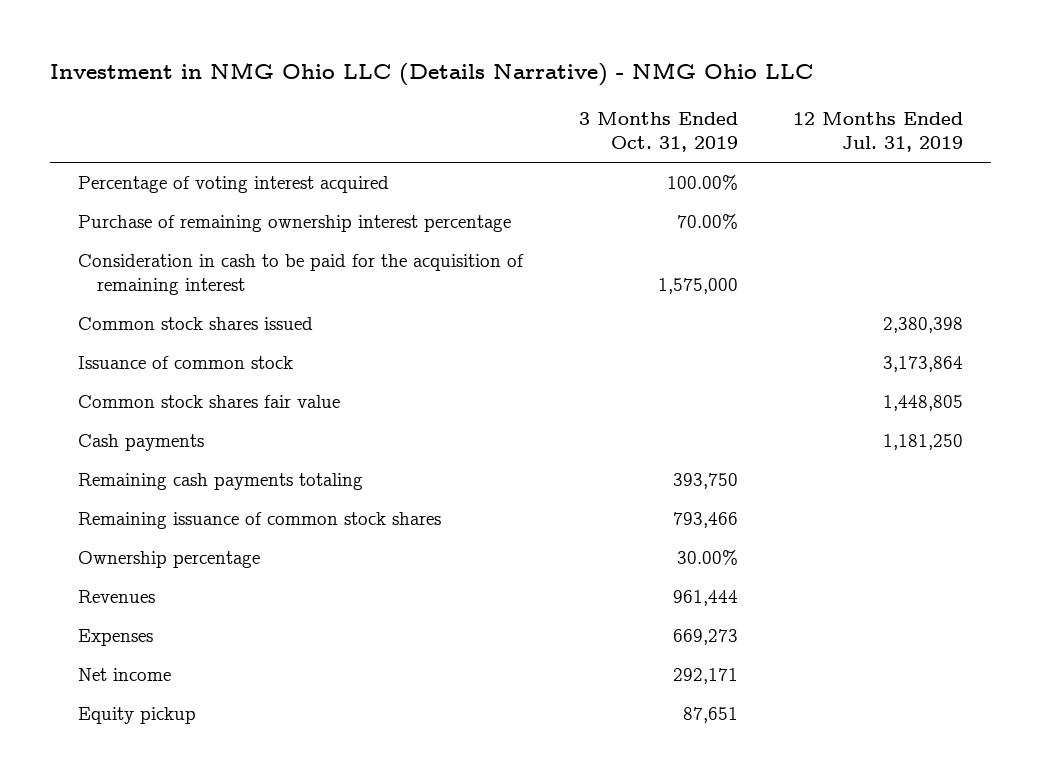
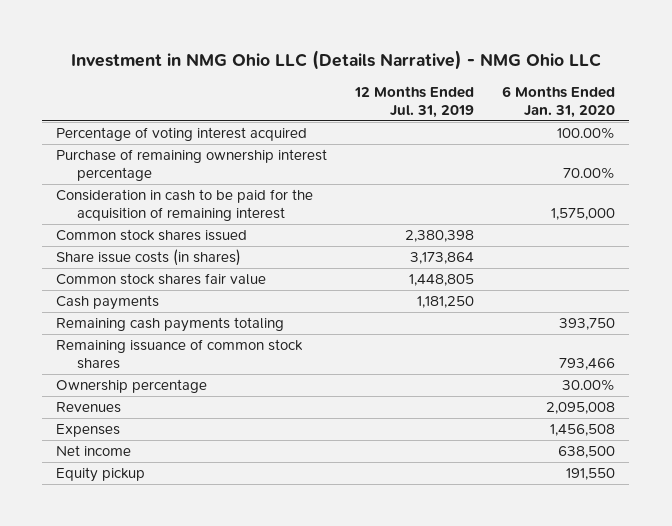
[578,111,738,153] 3 Months Ended Oct. 31, 2019 -> none
none -> [502,85,616,118] 6 Months Ended Jan. 31, 2020
[77,356,293,370] Issuance of common stock -> [56,249,242,267] Share issue costs (in shares)

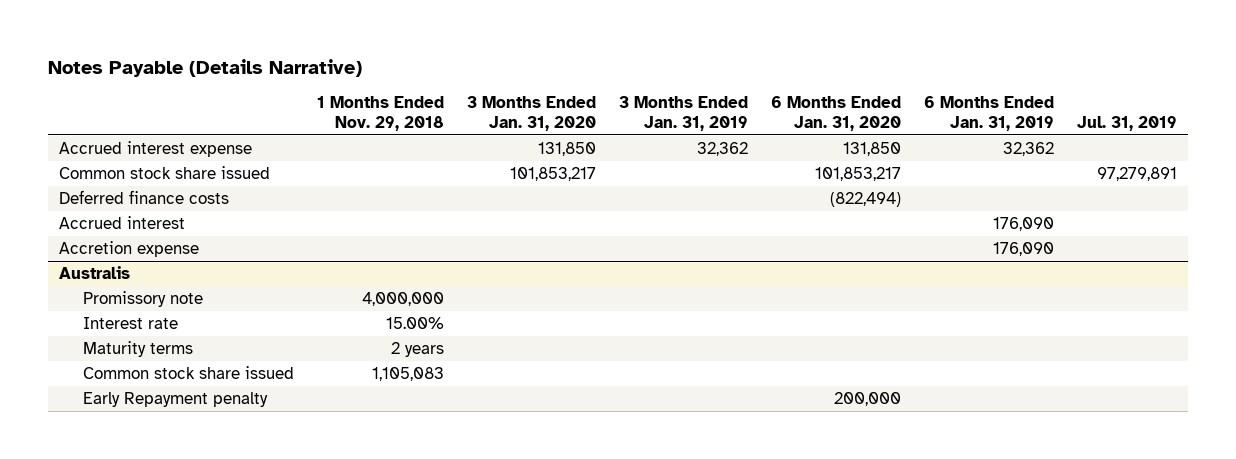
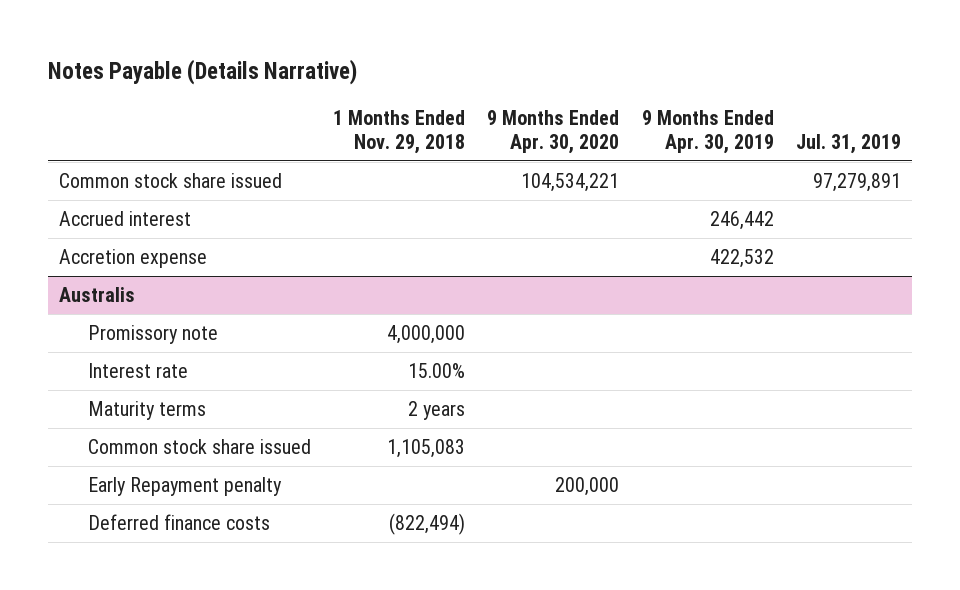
[467,96,597,132] 3 Months Ended Jan. 31, 2020 -> none
[619,96,749,132] 3 Months Ended Jan. 31, 2019 -> none
[770,96,901,132] 6 Months Ended Jan. 31, 2020 -> none
[923,96,1054,132] 6 Months Ended Jan. 31, 2019 -> none
none -> [487,110,620,154] 9 Months Ended Apr. 30, 2020
none -> [641,110,774,154] 9 Months Ended Apr. 30, 2019
[58,141,252,158] Accrued interest expense -> none
[58,190,229,205] Deferred finance costs -> none
none -> [87,514,270,531] Deferred finance costs

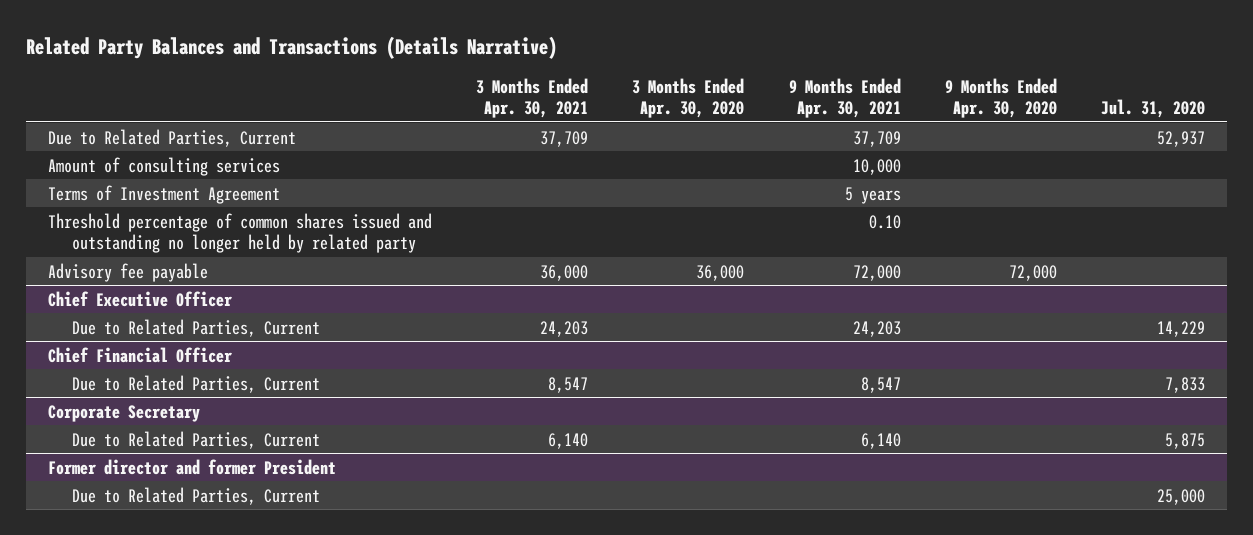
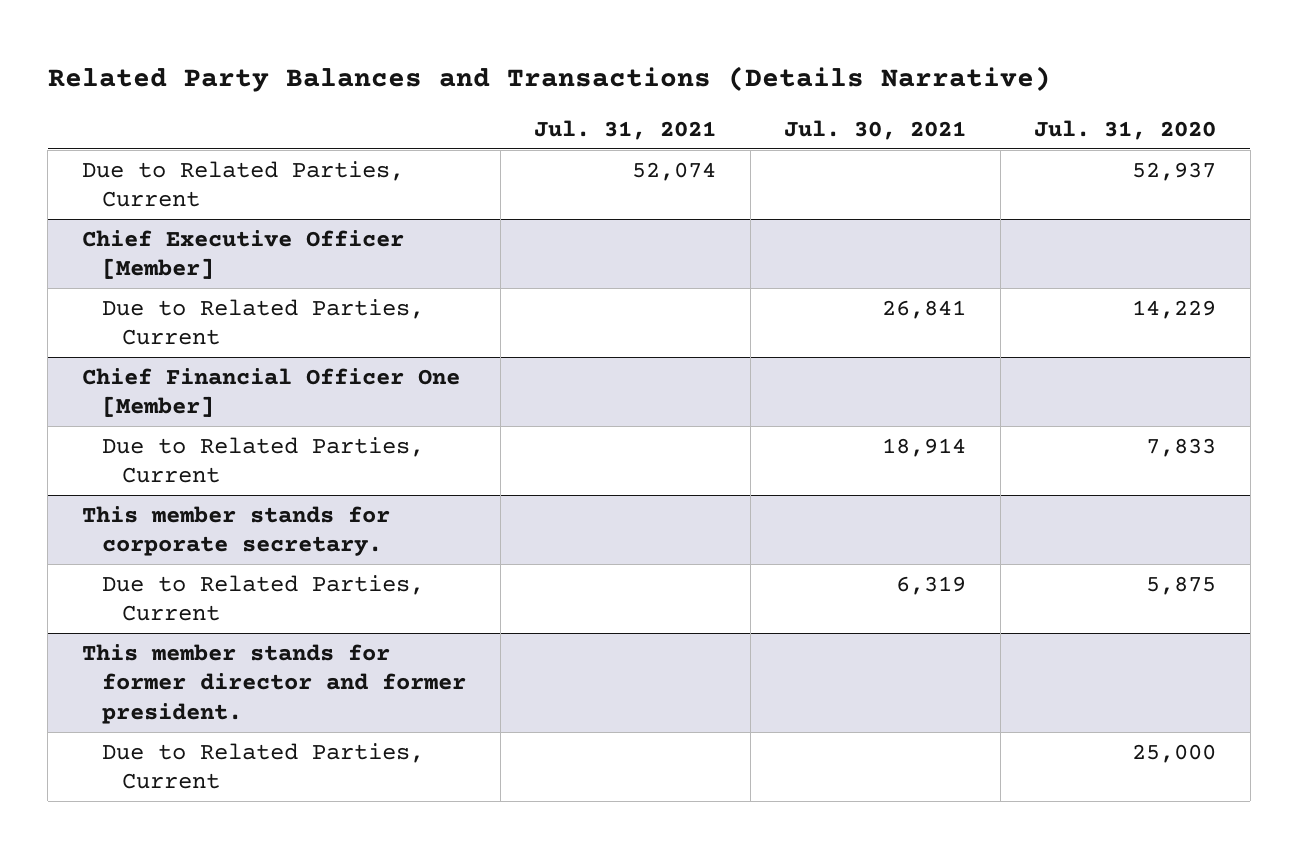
[476,77,589,118] 3 Months Ended Apr. 30, 2021 -> none
[632,77,745,118] 3 Months Ended Apr. 30, 2020 -> none
[788,77,901,118] 9 Months Ended Apr. 30, 2021 -> none
[944,77,1057,118] 9 Months Ended Apr. 30, 2020 -> none
none -> [534,120,717,141] Jul. 31, 2021
none -> [784,120,967,141] Jul. 30, 2021
[47,156,280,176] Amount of consulting services -> none
[47,184,280,204] Terms of Investment Agreement -> none
[47,212,432,253] Threshold percentage of common shares issued and outstanding no longer held by related party -> none
[47,262,208,282] Advisory fee payable -> none
[47,290,232,307] Chief Executive Officer -> [81,229,404,280] Chief Executive Officer [Member]
[47,346,232,363] Chief Financial Officer -> [81,367,460,418] Chief Financial Officer One [Member]
[47,404,200,422] Corporate Secretary -> [81,505,390,557] This member stands for corporate secretary.
[47,458,336,475] Former director and former President -> [81,643,467,725] This member stands for former director and former president.

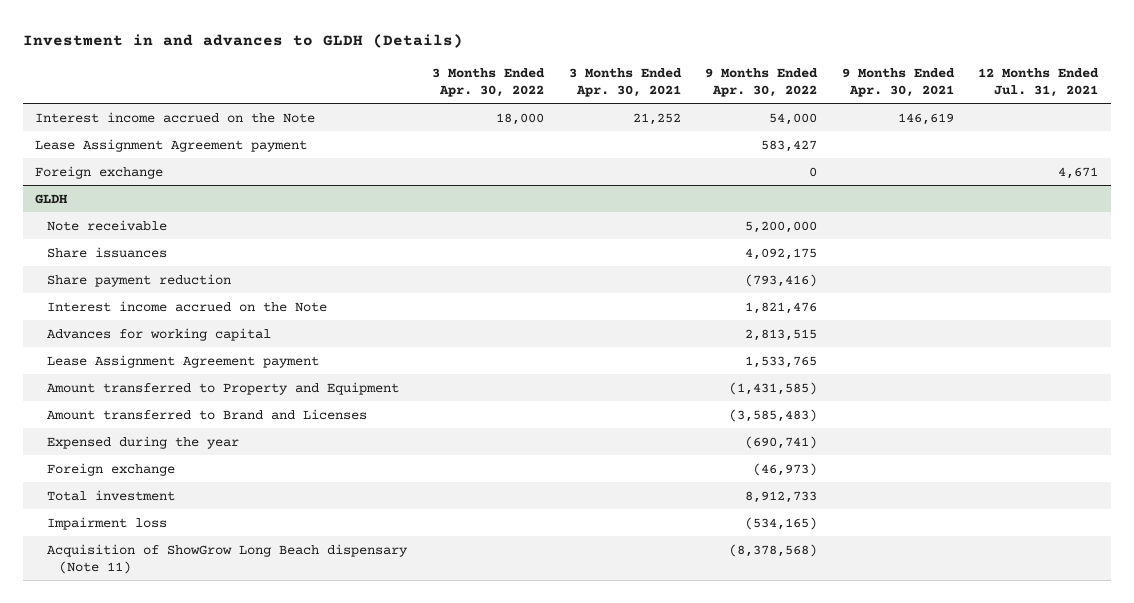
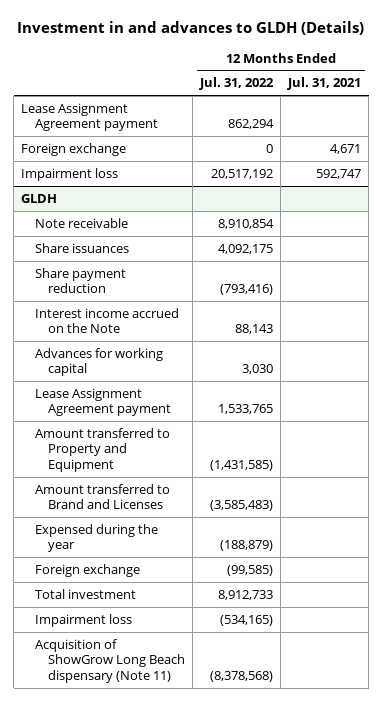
[432,67,546,97] 3 Months Ended Apr. 30, 2022 -> none
[568,67,682,97] 3 Months Ended Apr. 30, 2021 -> none
[705,67,819,97] 9 Months Ended Apr. 30, 2022 -> none
[841,67,955,97] 9 Months Ended Apr. 30, 2021 -> none
none -> [199,77,275,91] Jul. 31, 2022
[35,111,316,123] Interest income accrued on the Note -> none
none -> [21,167,119,181] Impairment loss

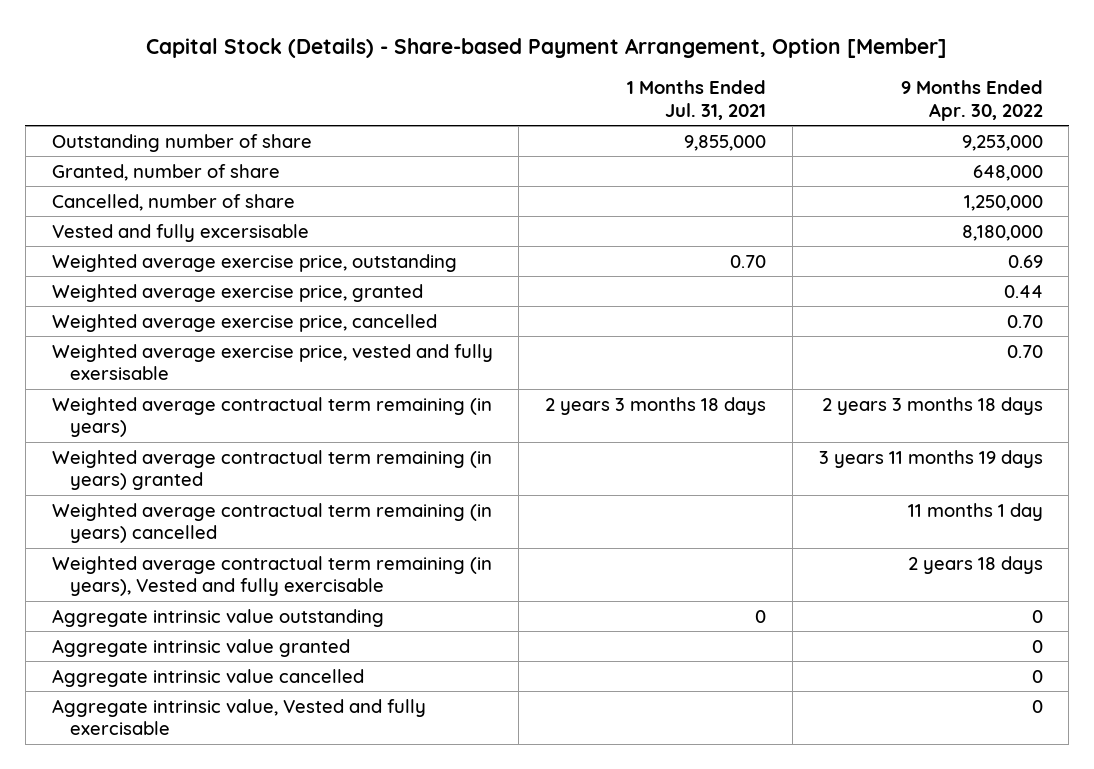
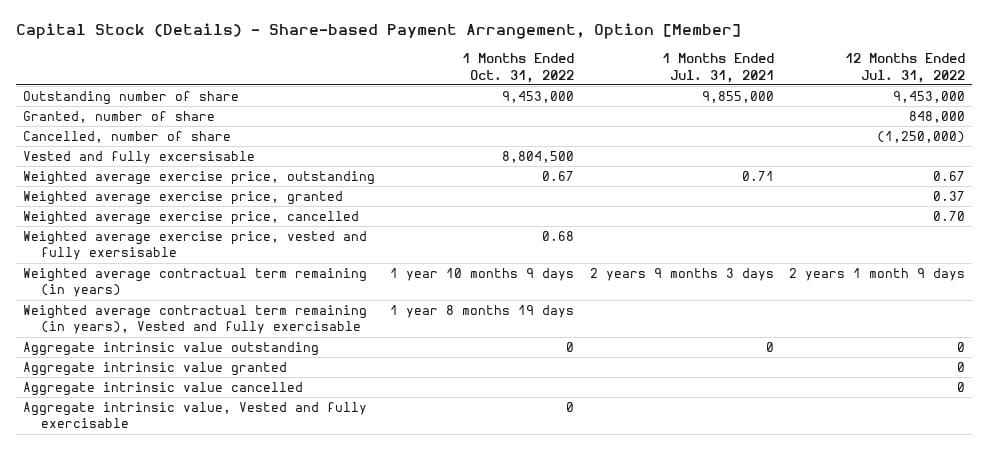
[900,79,1043,121] 9 Months Ended Apr. 30, 2022 -> none
none -> [462,53,575,83] 1 Months Ended Oct. 31, 2022
none -> [844,53,965,83] 12 Months Ended Jul. 31, 2022
[730,254,767,268] 0.70 -> [741,171,774,182] 0.71
[51,449,492,491] Weighted average contractual term remaining (in years) granted -> none
[51,502,492,544] Weighted average contractual term remaining (in years) cancelled -> none
[545,396,767,415] 2 years 3 months 18 days -> [589,268,774,282] 2 years 9 months 3 days

